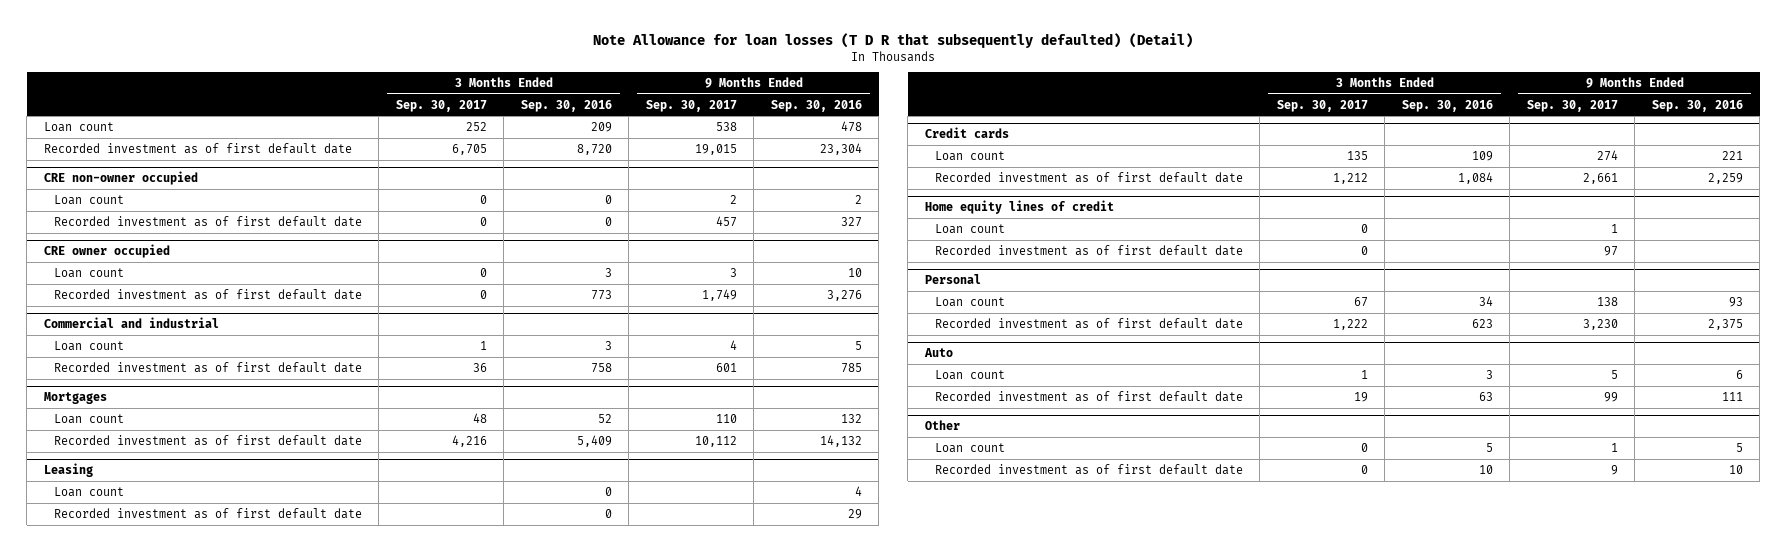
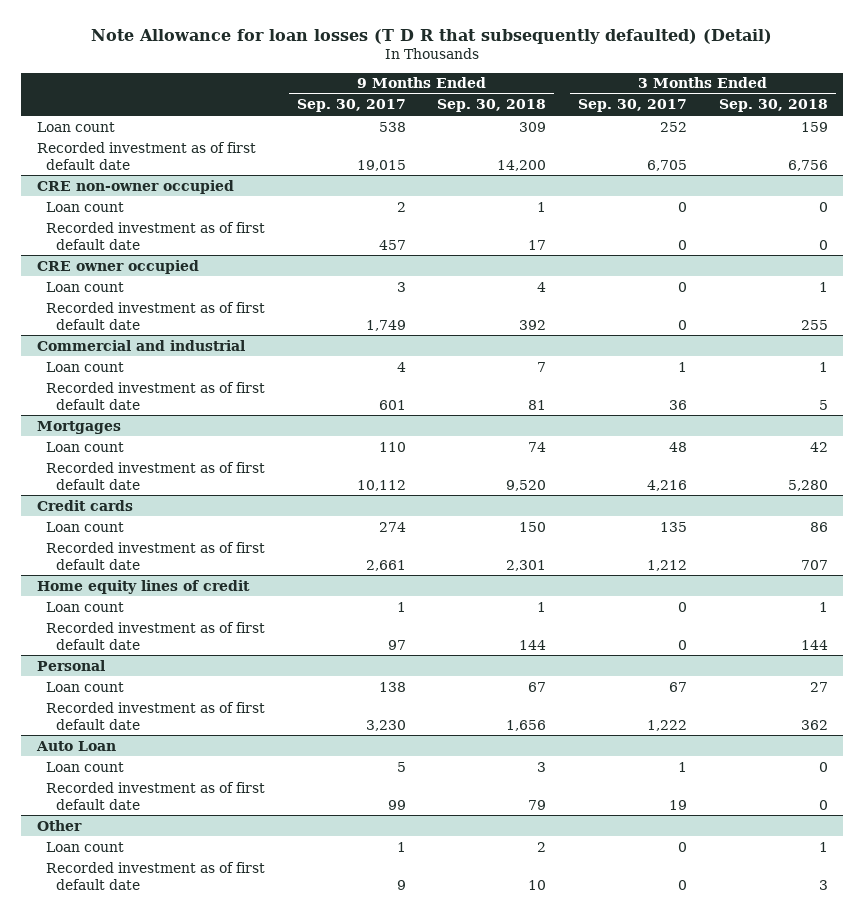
[520,99,612,112] Sep. 30, 2016 -> none
[770,99,862,112] Sep. 30, 2016 -> none
none -> [437,99,547,113] Sep. 30, 2018
none -> [718,99,828,113] Sep. 30, 2018
[43,463,93,478] Leasing -> none
[53,486,124,497] Loan count -> none
[53,507,362,519] Recorded investment as of first default date -> none
[923,348,953,358] Auto -> [35,740,116,751] Auto Loan

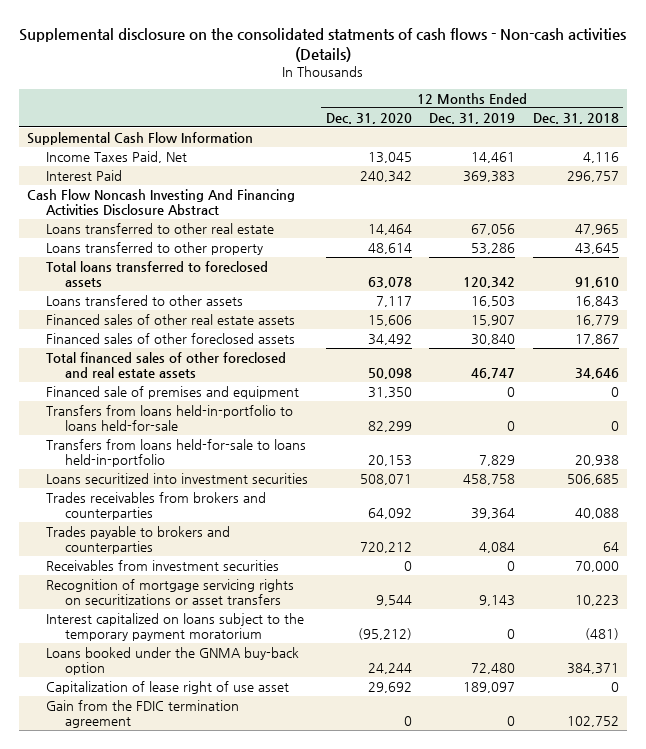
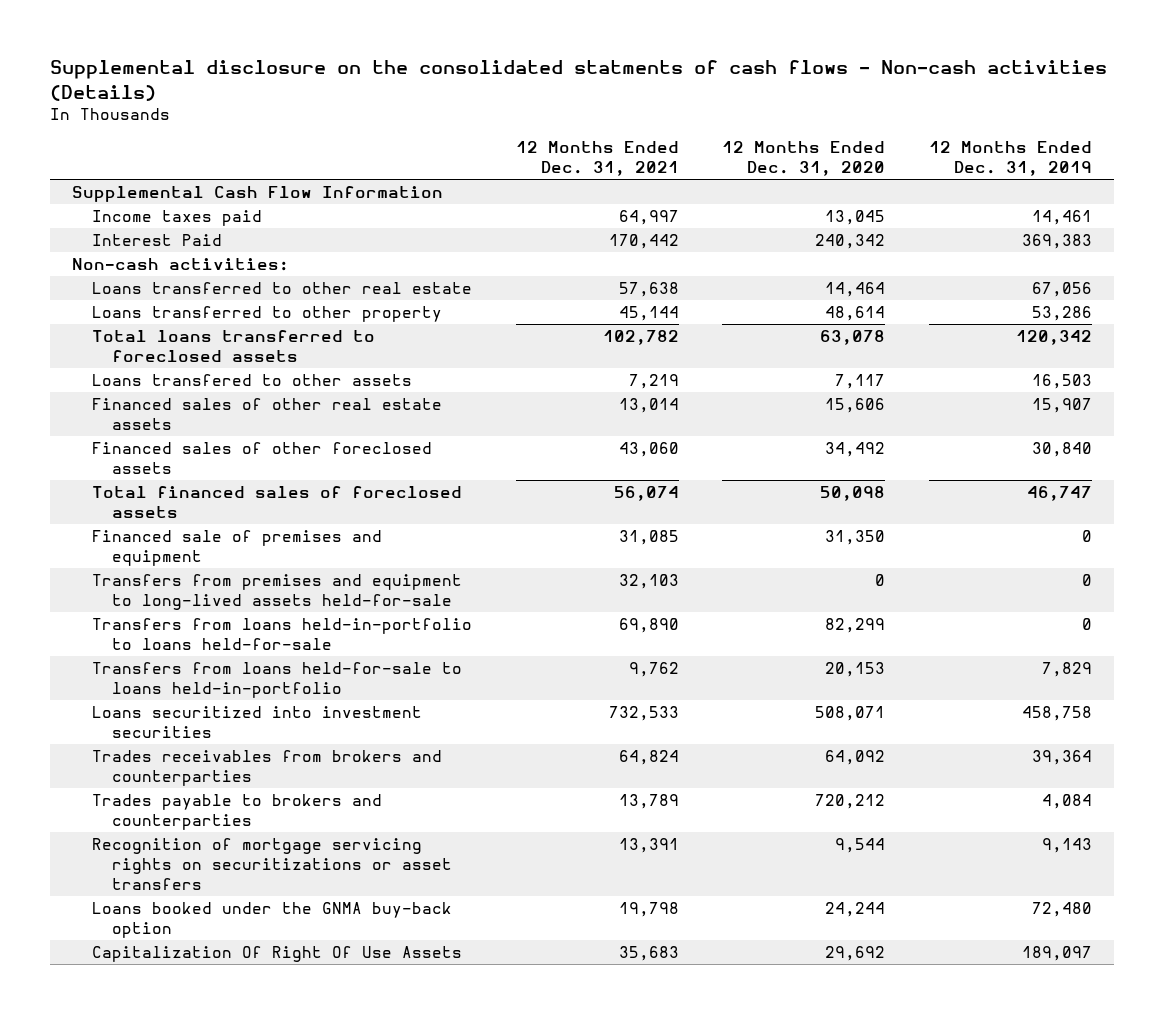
[532,112,619,124] Dec. 31, 2018 -> none
none -> [515,141,679,177] 12 Months Ended Dec. 31, 2021
[46,150,188,163] Income Taxes Paid, Net -> [91,209,262,226] Income taxes paid
[27,188,296,216] Cash Flow Noncash Investing And Financing Activities Disclosure Abstract -> [71,257,289,271] Non-cash activities:
[46,351,287,379] Total financed sales of other foreclosed and real estate assets -> [91,485,462,518] Total financed sales of foreclosed assets
none -> [91,573,462,610] Transfers from premises and equipment to long-lived assets held-for-sale
[46,559,280,571] Receivables from investment securities -> none
[46,612,305,642] Interest capitalized on loans subject to the temporary payment moratorium -> none
[46,699,240,729] Gain from the FDIC termination agreement -> none
[46,680,290,694] Capitalization of lease right of use asset -> [91,945,462,962] Capitalization Of Right Of Use Assets

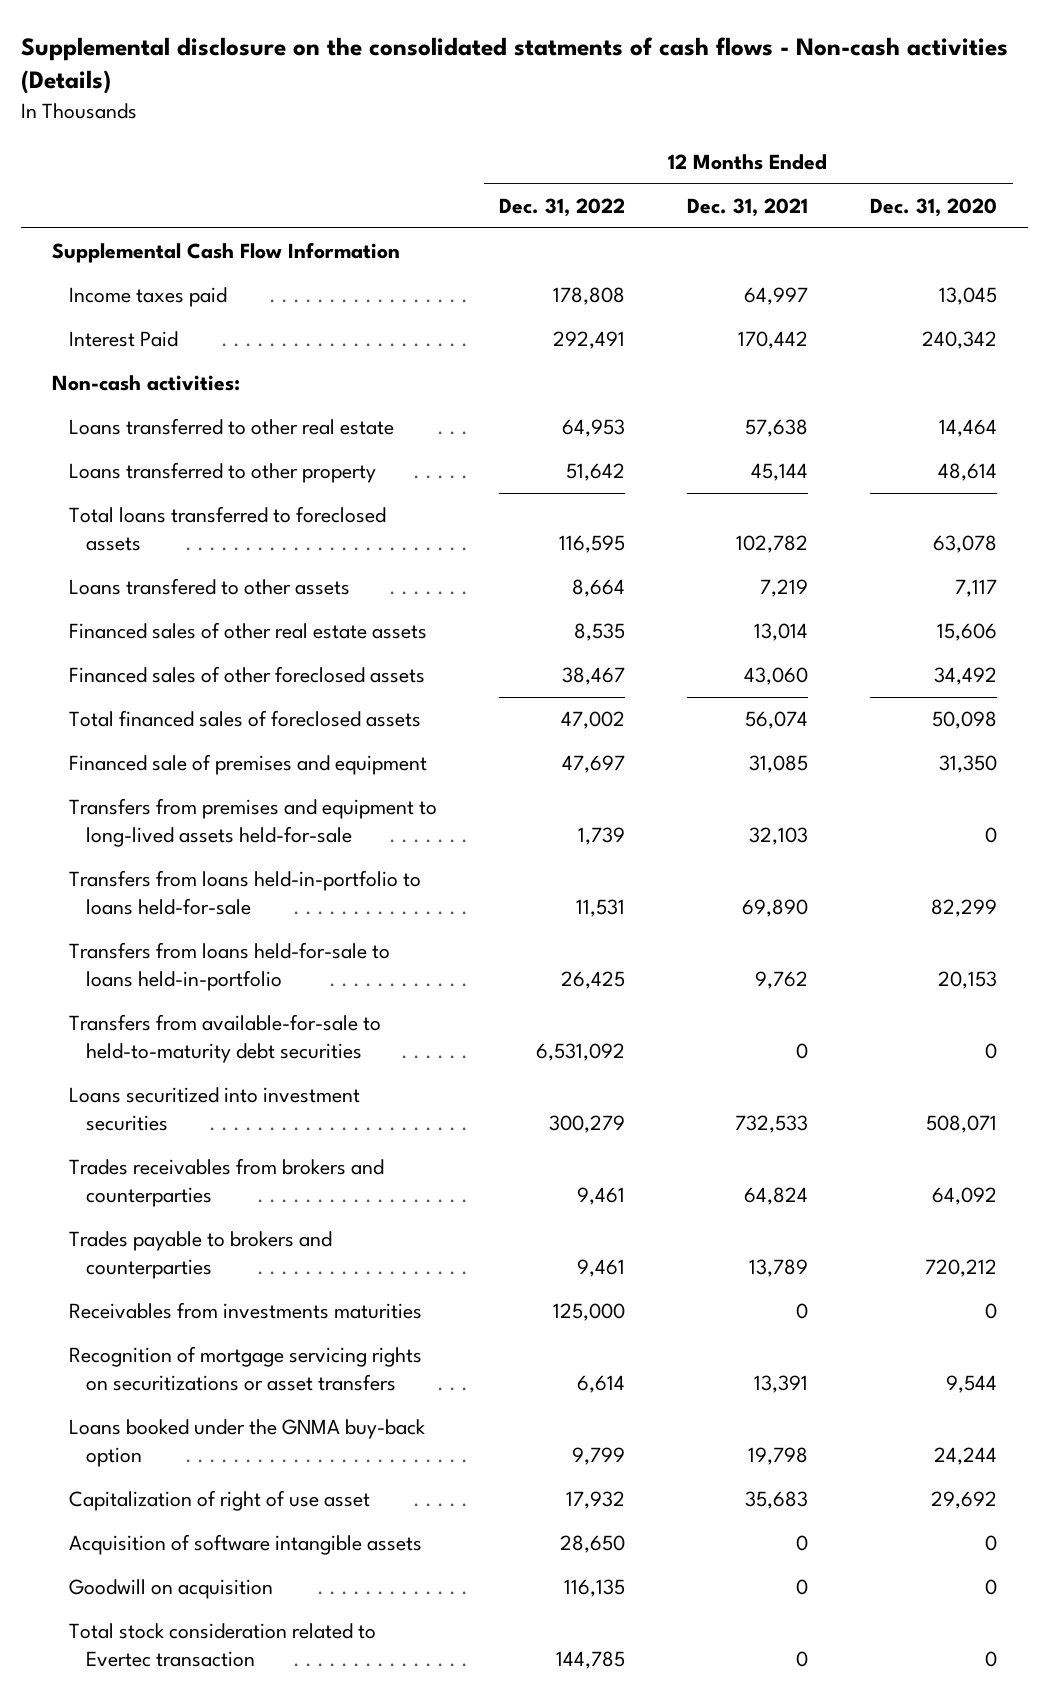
[929,141,1093,177] 12 Months Ended Dec. 31, 2019 -> none
none -> [499,197,626,217] Dec. 31, 2022
none -> [68,1014,381,1064] Transfers from available-for-sale to held-to-maturity debt securities
none -> [68,1302,422,1320] Receivables from investments maturities
[91,945,462,962] Capitalization Of Right Of Use Assets -> [68,1490,370,1512] Capitalization of right of use asset
none -> [68,1534,422,1556] Acquisition of software intangible assets
none -> [68,1579,273,1600] Goodwill on acquisition
none -> [68,1623,376,1668] Total stock consideration related to Evertec transaction

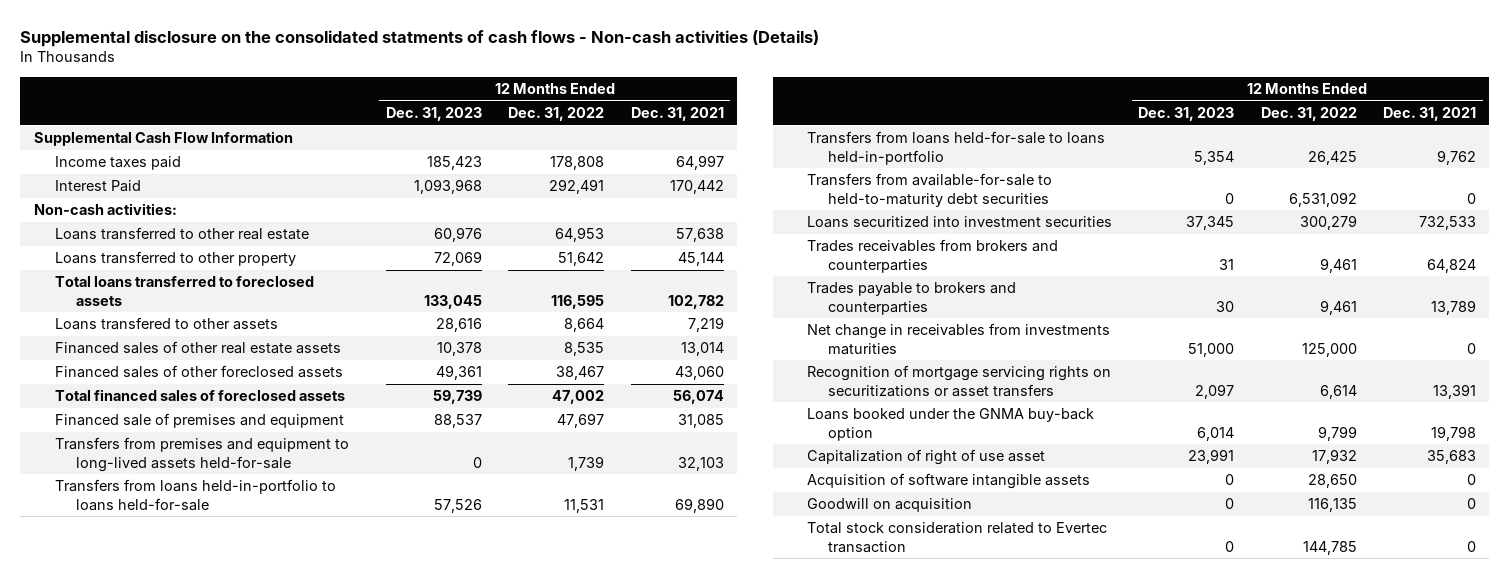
[870,197,998,217] Dec. 31, 2020 -> none
none -> [385,107,482,122] Dec. 31, 2023
[68,1302,422,1320] Receivables from investments maturities -> [807,323,1111,355] Net change in receivables from investments maturities

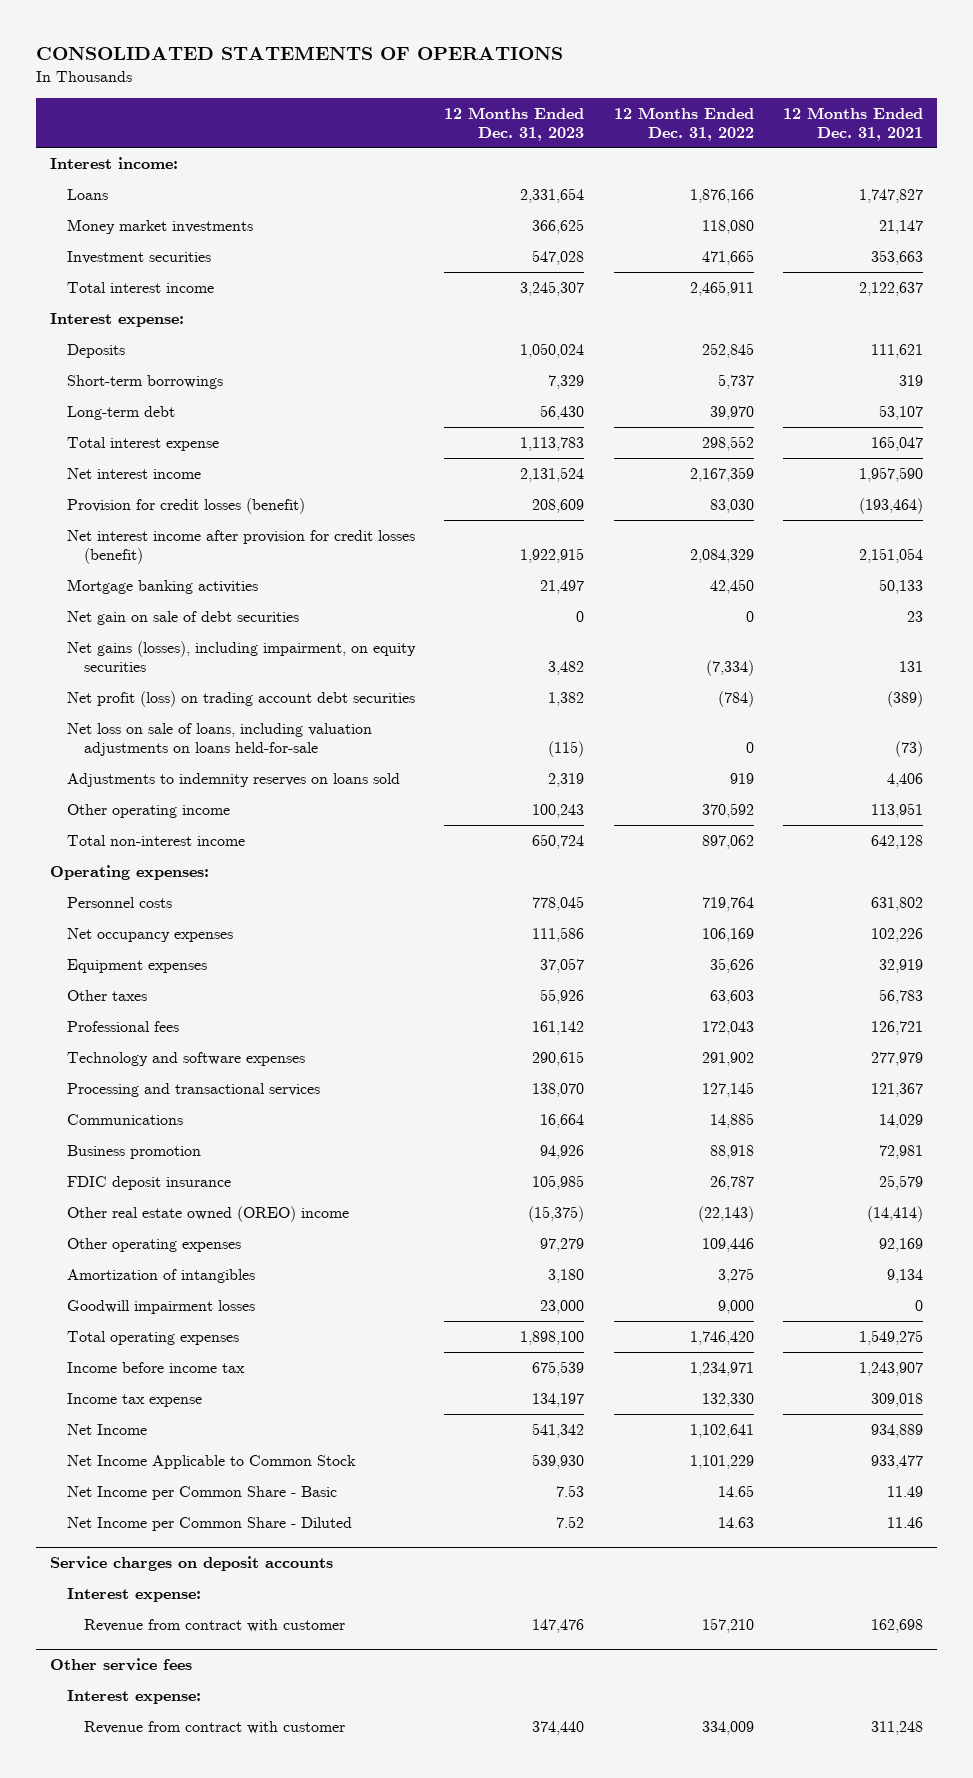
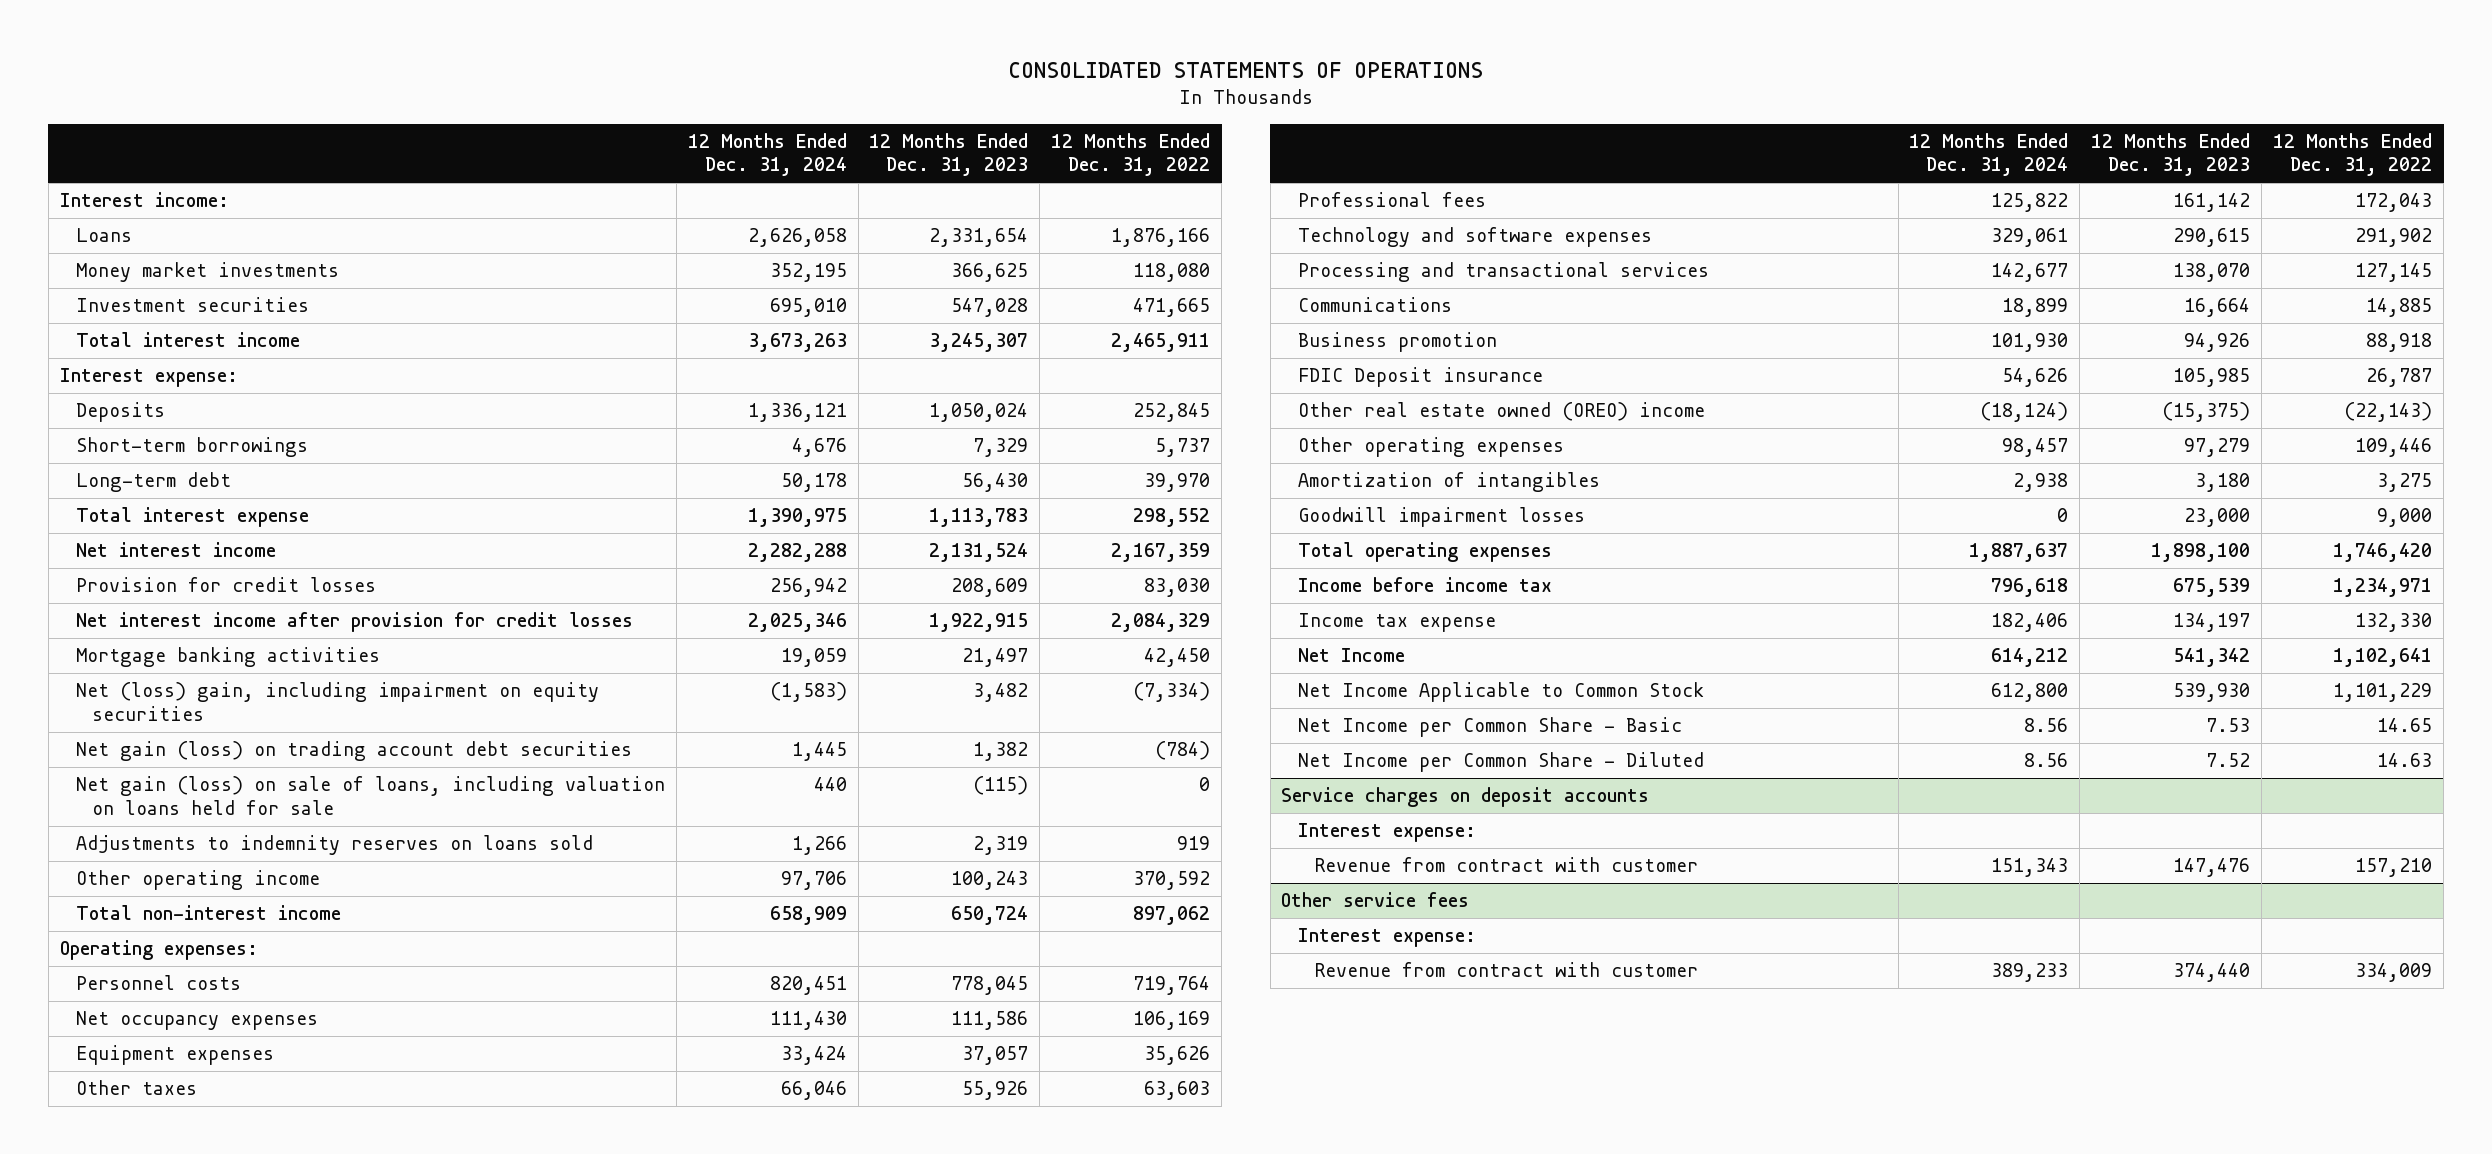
[782,106,923,141] 12 Months Ended Dec. 31, 2021 -> none
none -> [687,132,847,177] 12 Months Ended Dec. 31, 2024
[67,497,306,514] Provision for credit losses (benefit) -> [75,577,376,593] Provision for credit losses
[67,529,416,564] Net interest income after provision for credit losses (benefit) -> [75,612,633,633] Net interest income after provision for credit losses
[67,610,300,625] Net gain on sale of debt securities -> none
[67,640,417,672] Net gains (losses), including impairment, on equity securities -> [75,682,599,721] Net (loss) gain, including impairment on equity securities
[67,690,416,707] Net profit (loss) on trading account debt securities -> [75,741,632,762] Net gain (loss) on trading account debt securities
[67,722,373,756] Net loss on sale of loans, including valuation adjustments on loans held-for-sale -> [75,776,665,815] Net gain (loss) on sale of loans, including valuation on loans held for sale
[67,1175,232,1190] FDIC deposit insurance -> [1297,367,1543,388] FDIC Deposit insurance

